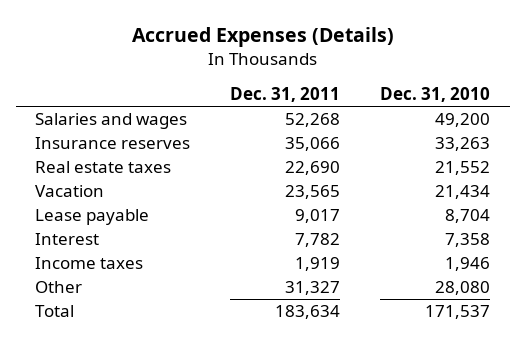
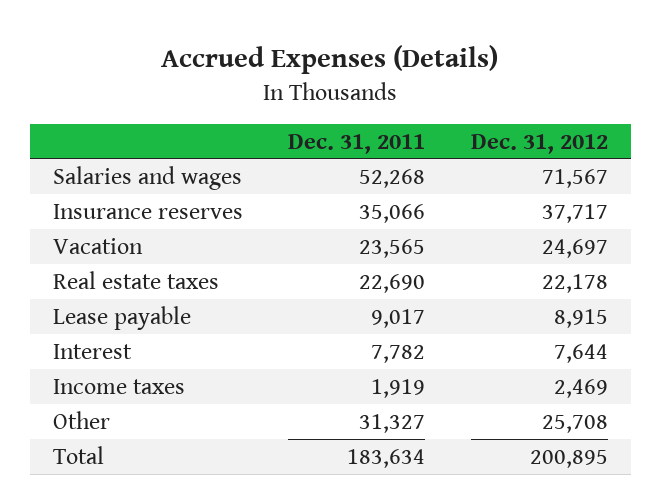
[380,86,491,102] Dec. 31, 2010 -> none
none -> [471,133,609,154] Dec. 31, 2012
[35,161,172,174] Real estate taxes -> [52,270,219,289] Real estate taxes

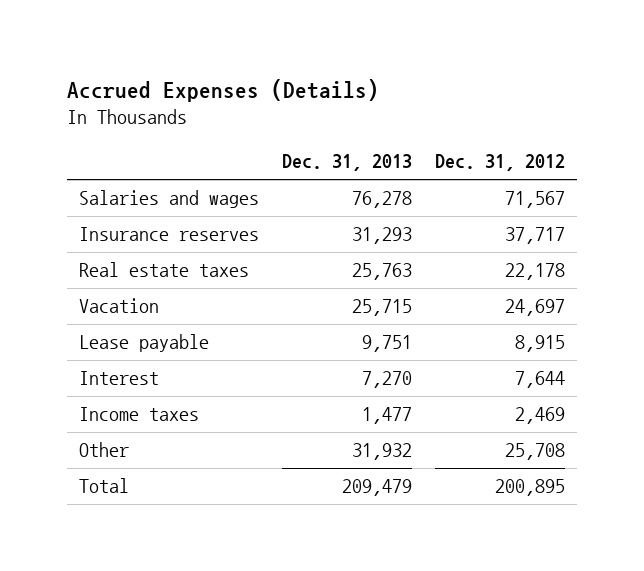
[288,133,426,154] Dec. 31, 2011 -> none
none -> [281,154,412,172] Dec. 31, 2013
[52,237,143,254] Vacation -> [78,298,159,314] Vacation

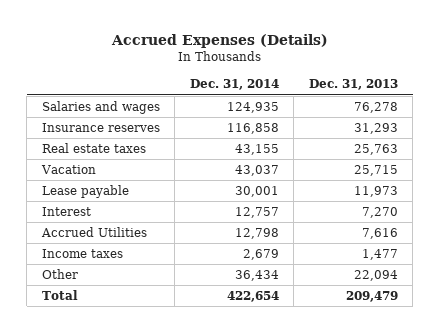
[435,154,566,172] Dec. 31, 2012 -> none
none -> [189,79,279,91] Dec. 31, 2014
[361,335,412,353] 9,751 -> [353,185,398,197] 11,973
none -> [40,226,147,237] Accrued Utilities
[351,443,412,461] 31,932 -> [353,269,398,281] 22,094

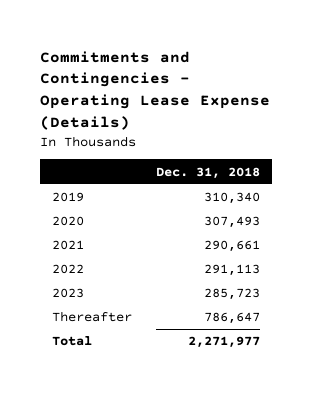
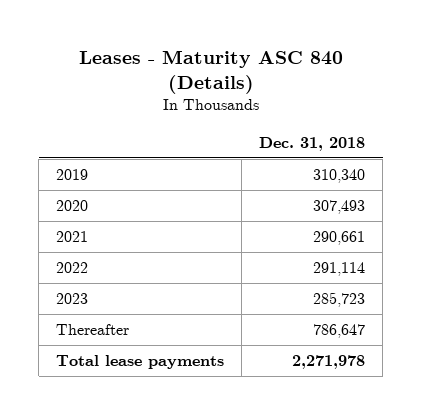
[39,50,270,130] Commitments and Contingencies - Operating Lease Expense (Details) -> [78,49,343,94] Leases - Maturity ASC 840 (Details)
[204,264,261,277] 291,113 -> [313,262,366,277] 291,114
[51,336,92,347] Total -> [56,355,225,370] Total lease payments
[188,336,261,349] 2,271,977 -> [292,355,366,370] 2,271,978

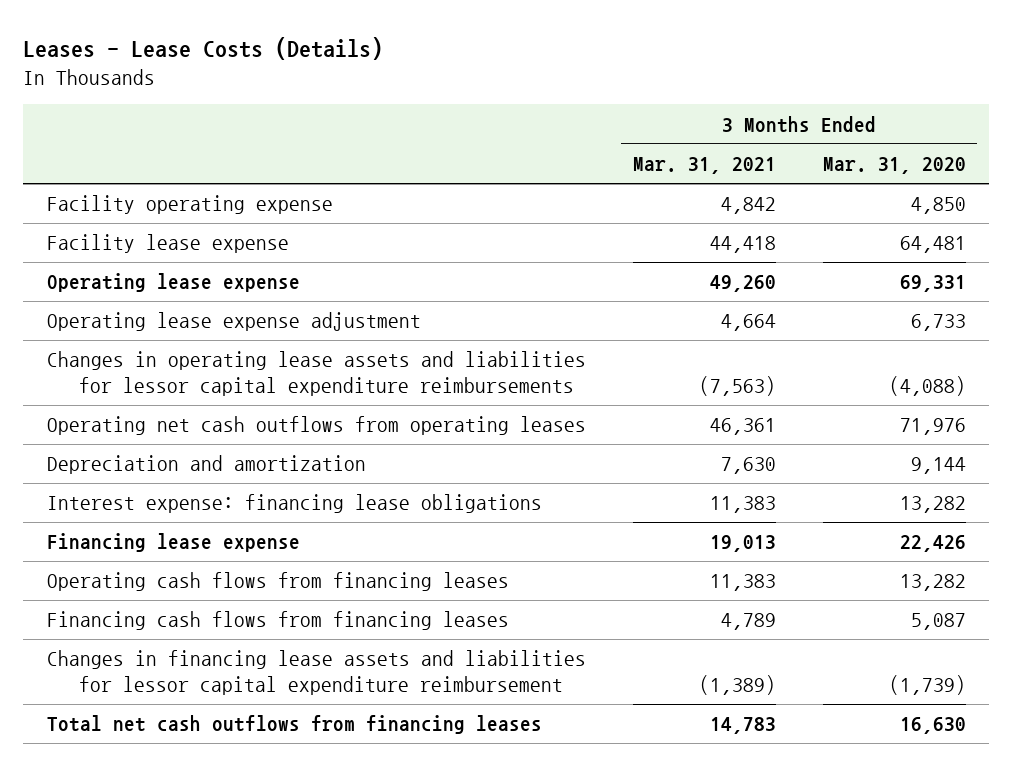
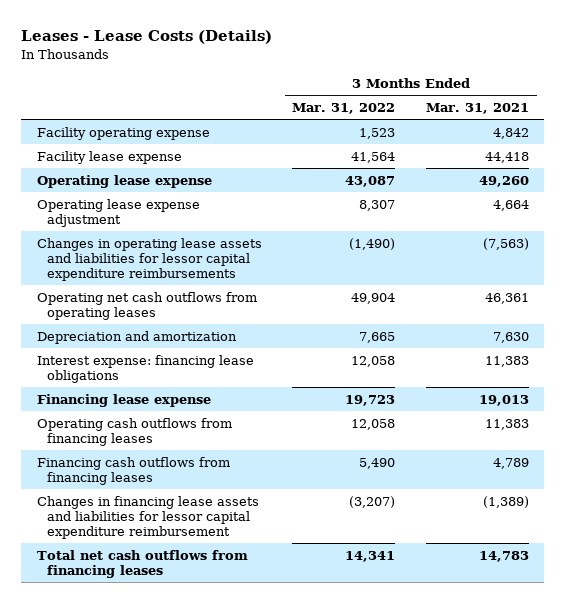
[822,157,966,175] Mar. 31, 2020 -> none
none -> [292,103,396,115] Mar. 31, 2022
[46,572,509,592] Operating cash flows from financing leases -> [36,417,232,446] Operating cash outflows from financing leases
[46,611,509,631] Financing cash flows from financing leases -> [36,456,230,485] Financing cash outflows from financing leases

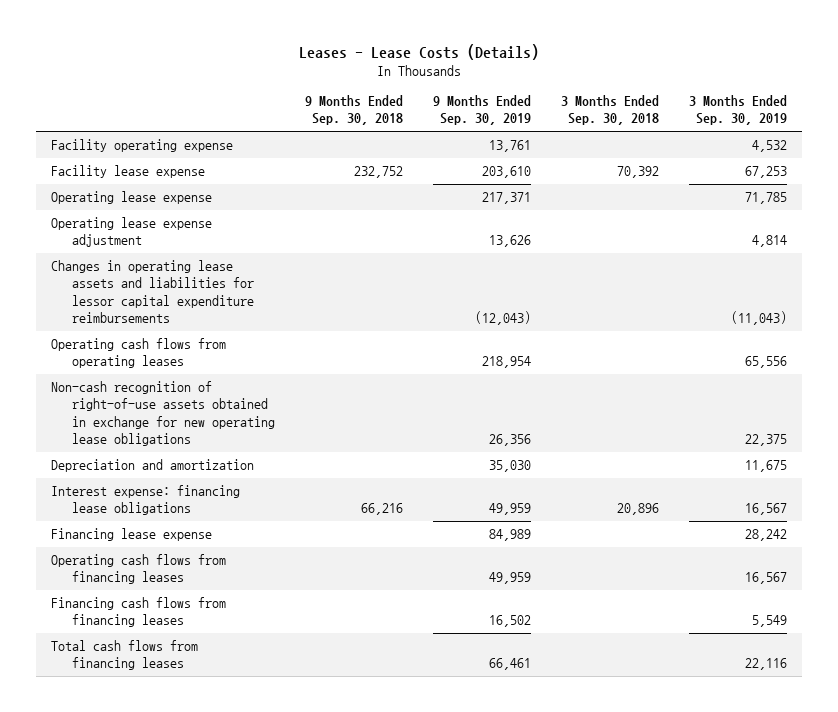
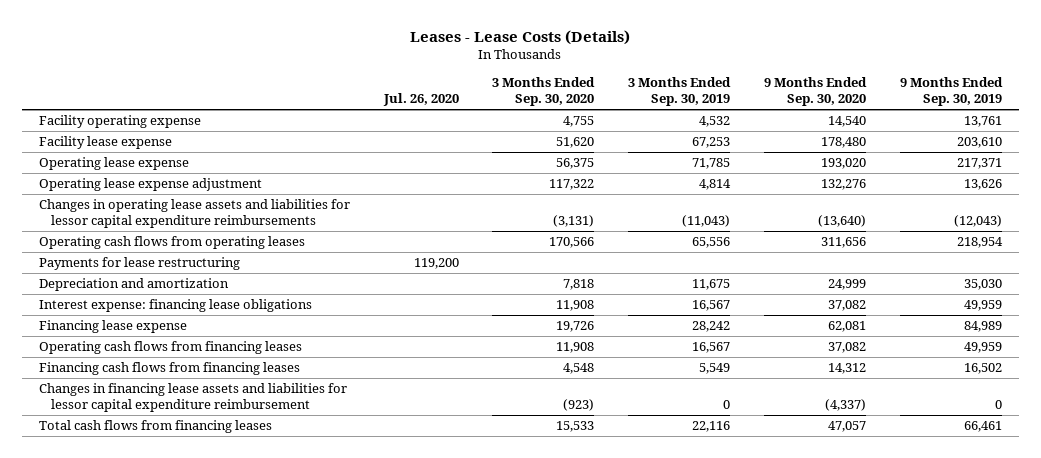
[304,95,403,126] 9 Months Ended Sep. 30, 2018 -> none
[560,95,659,126] 3 Months Ended Sep. 30, 2018 -> none
none -> [382,93,459,107] Jul. 26, 2020
none -> [492,77,596,107] 3 Months Ended Sep. 30, 2020
none -> [764,77,868,107] 9 Months Ended Sep. 30, 2020
[51,381,275,446] Non-cash recognition of right-of-use assets obtained in exchange for new operating lease obligations -> none
none -> [38,257,240,271] Payments for lease restructuring
none -> [38,383,347,412] Changes in financing lease assets and liabilities for lessor capital expenditure reimbursement

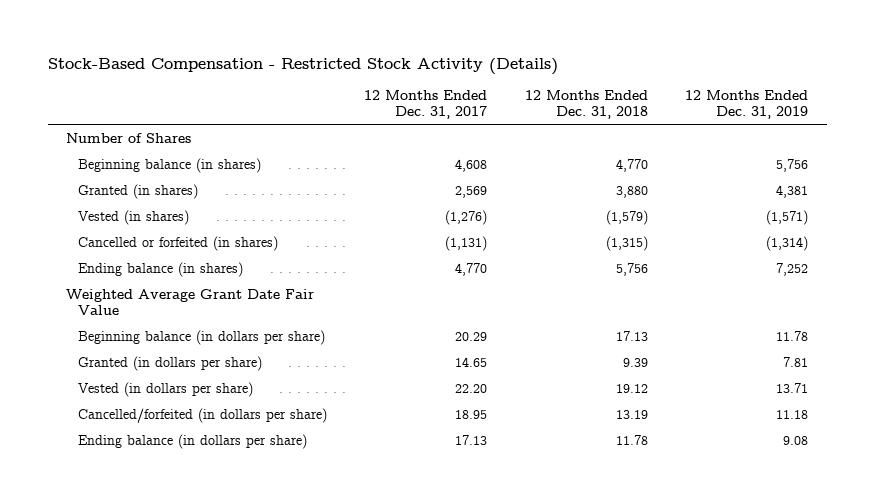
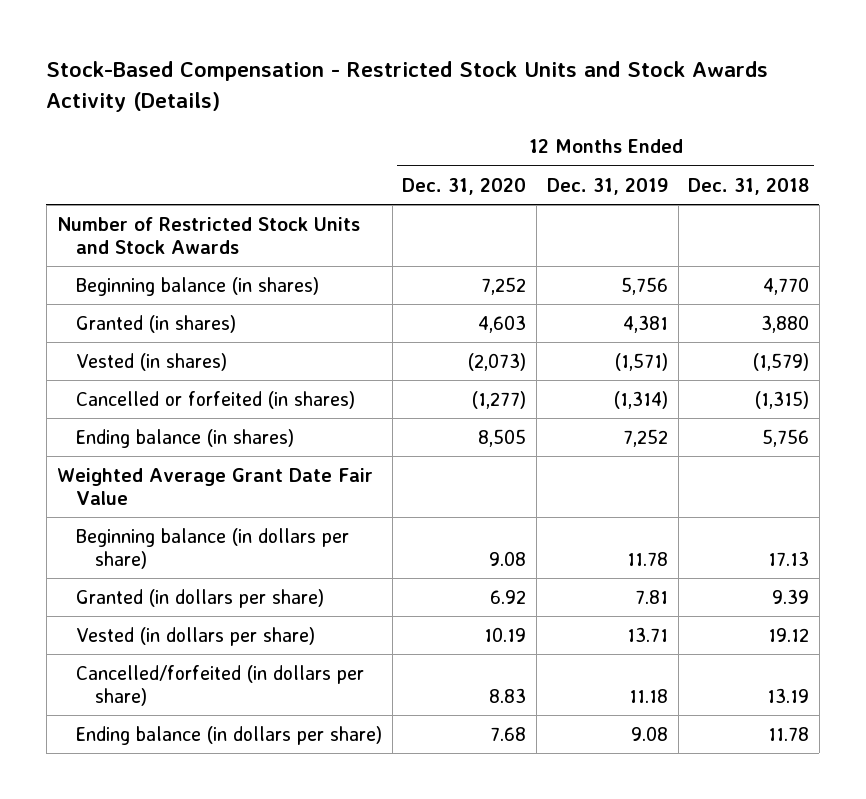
[47,57,558,75] Stock-Based Compensation - Restricted Stock Activity (Details) -> [46,61,769,112] Stock-Based Compensation - Restricted Stock Units and Stock Awards Activity (Details)
[364,90,488,119] 12 Months Ended Dec. 31, 2017 -> none
none -> [402,177,527,195] Dec. 31, 2020
[66,132,192,143] Number of Shares -> [56,216,360,254] Number of Restricted Stock Units and Stock Awards

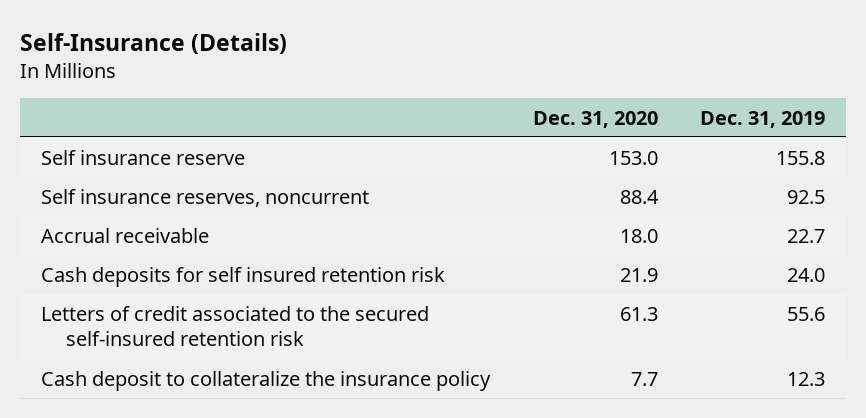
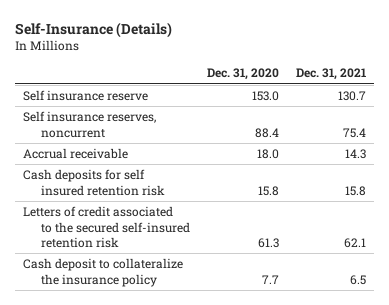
[700,110,826,128] Dec. 31, 2019 -> none
none -> [295,68,366,81] Dec. 31, 2021
[619,267,658,282] 21.9 -> [257,185,279,196] 15.8

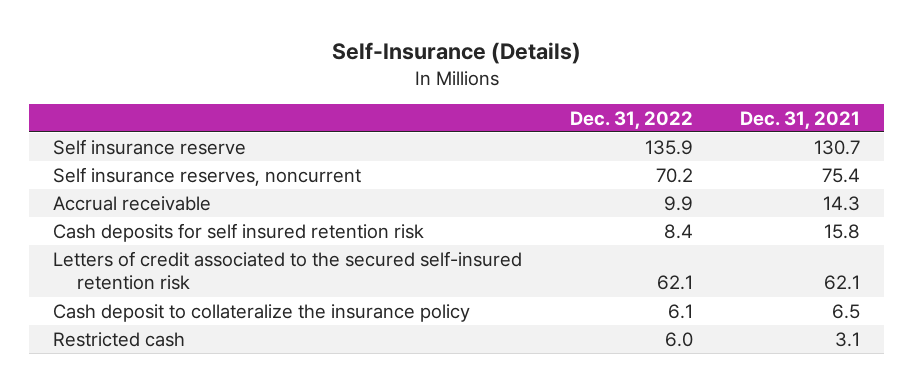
[206,68,279,81] Dec. 31, 2020 -> none
none -> [569,110,693,129] Dec. 31, 2022
none -> [53,331,186,347] Restricted cash

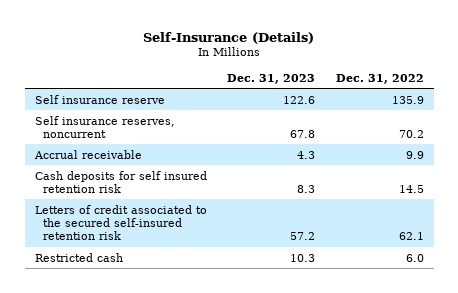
[740,110,861,129] Dec. 31, 2021 -> none
none -> [227,73,316,84] Dec. 31, 2023
[663,223,693,239] 8.4 -> [398,184,424,193] 14.5
[53,303,471,322] Cash deposit to collateralize the insurance policy -> none

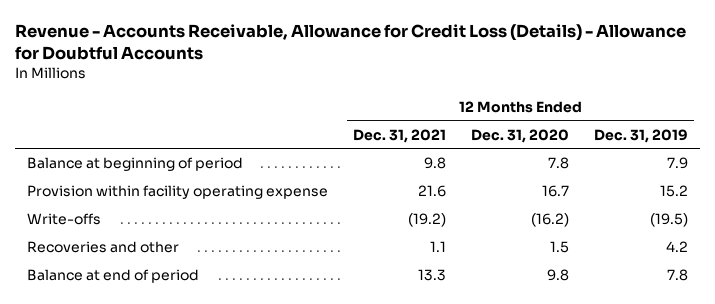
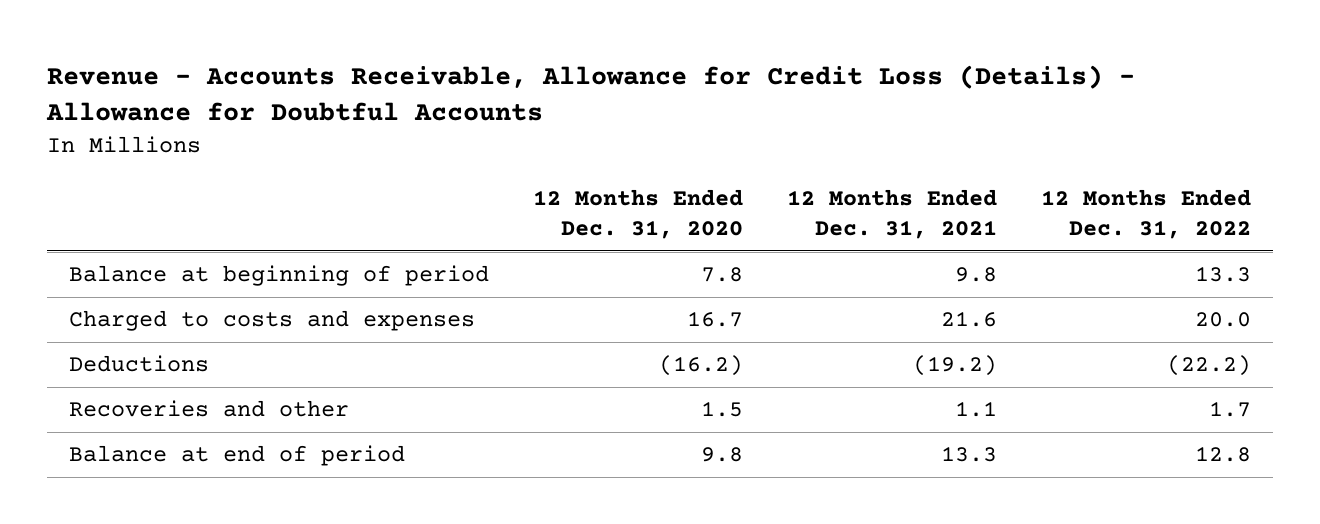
[593,128,688,143] Dec. 31, 2019 -> none
none -> [1040,188,1251,240] 12 Months Ended Dec. 31, 2022
[27,185,329,200] Provision within facility operating expense -> [69,310,476,332] Charged to costs and expenses
[27,213,102,226] Write-offs -> [69,355,210,373] Deductions

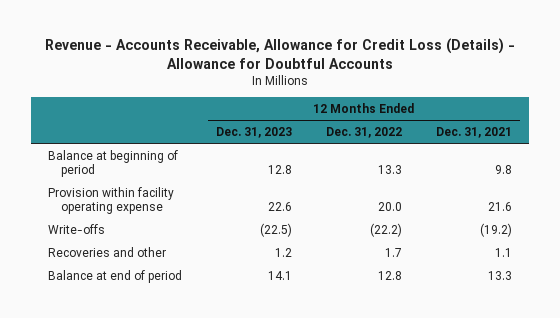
[533,188,744,240] 12 Months Ended Dec. 31, 2020 -> none
none -> [216,127,293,139] Dec. 31, 2023
[69,310,476,332] Charged to costs and expenses -> [48,186,175,214] Provision within facility operating expense
[69,355,210,373] Deductions -> [48,223,106,234] Write-offs

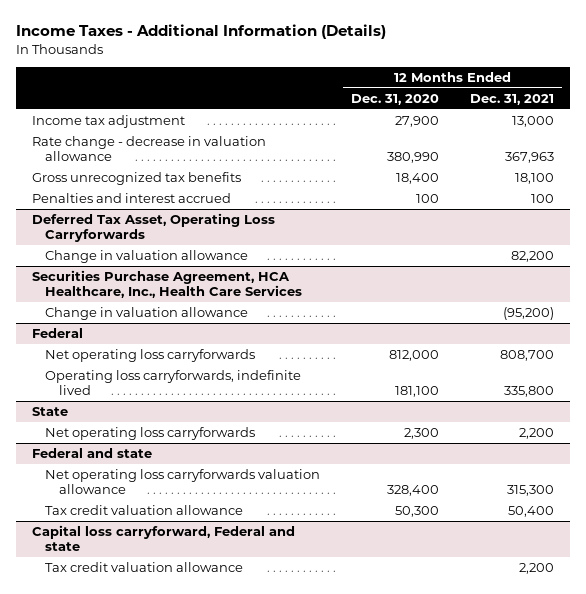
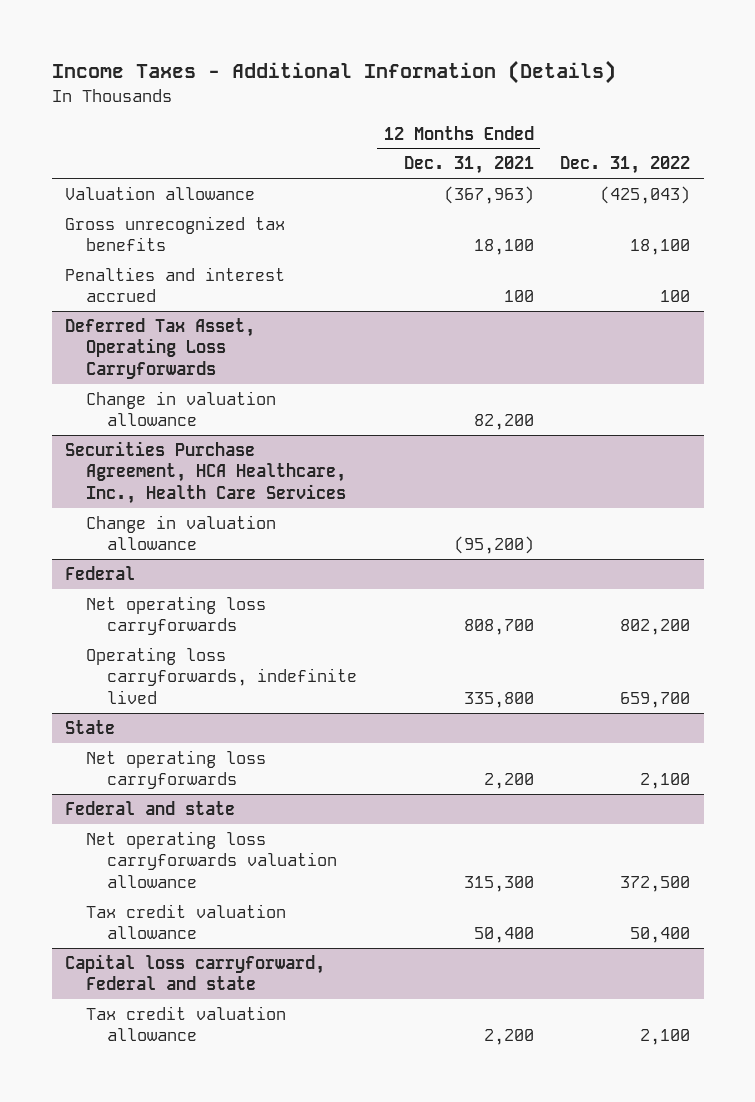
[351,93,440,105] Dec. 31, 2020 -> none
none -> [560,156,691,175] Dec. 31, 2022
[31,114,185,128] Income tax adjustment -> none
[31,135,266,162] Rate change - decrease in valuation allowance -> [65,185,256,200] Valuation allowance
[505,152,555,164] 367,963 -> [443,185,534,204] (367,963)

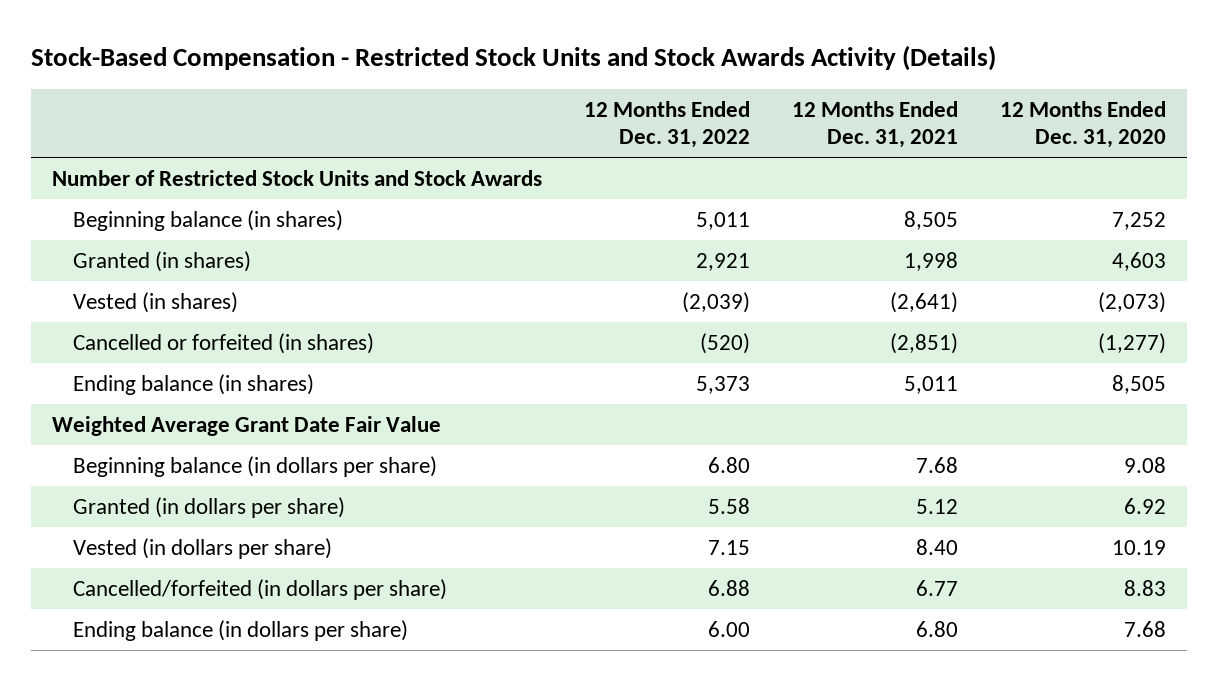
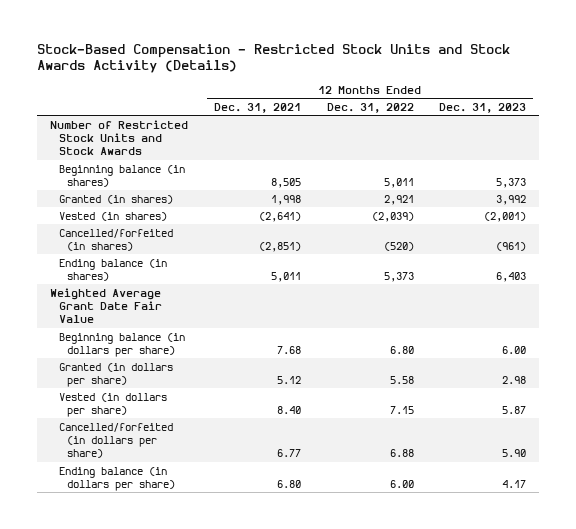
[1000,101,1167,149] 12 Months Ended Dec. 31, 2020 -> none
none -> [439,102,527,113] Dec. 31, 2023
[72,332,374,354] Cancelled or forfeited (in shares) -> [58,228,173,251] Cancelled/forfeited (in shares)

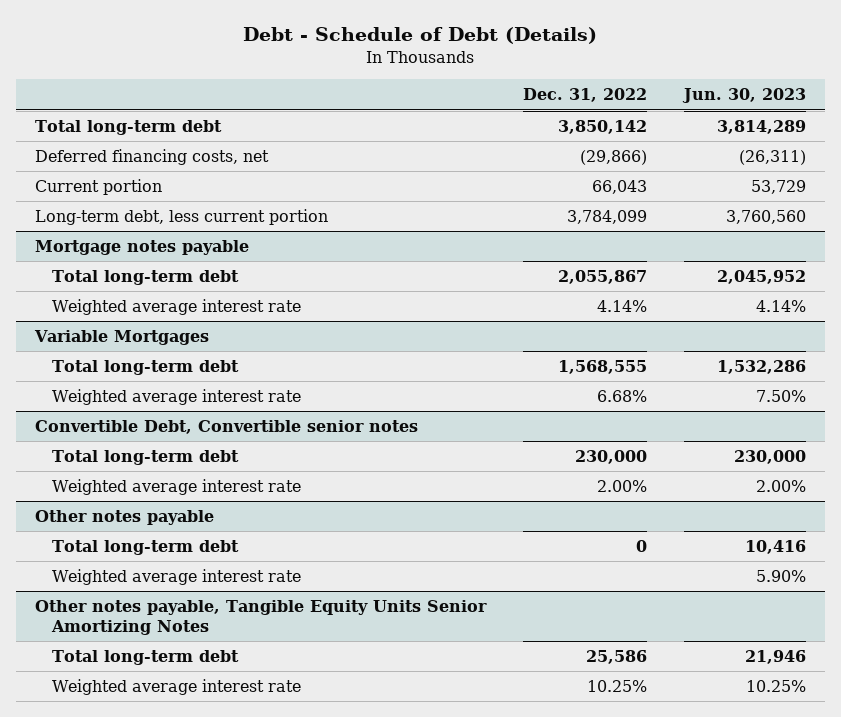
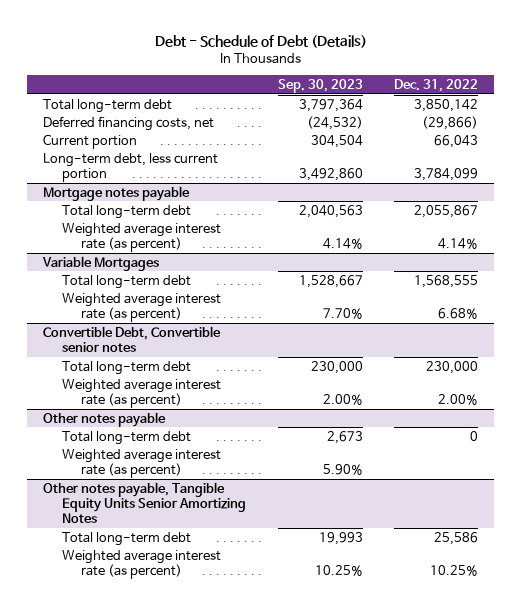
[682,88,807,104] Jun. 30, 2023 -> none
none -> [277,78,363,93] Sep. 30, 2023
[51,299,301,316] Weighted average interest rate -> [62,222,222,252] Weighted average interest rate (as percent)
[51,389,301,406] Weighted average interest rate -> [62,292,222,322] Weighted average interest rate (as percent)
[51,479,301,496] Weighted average interest rate -> [62,378,222,408] Weighted average interest rate (as percent)
[51,569,301,586] Weighted average interest rate -> [62,448,222,478] Weighted average interest rate (as percent)
[51,679,301,696] Weighted average interest rate -> [62,549,222,579] Weighted average interest rate (as percent)

